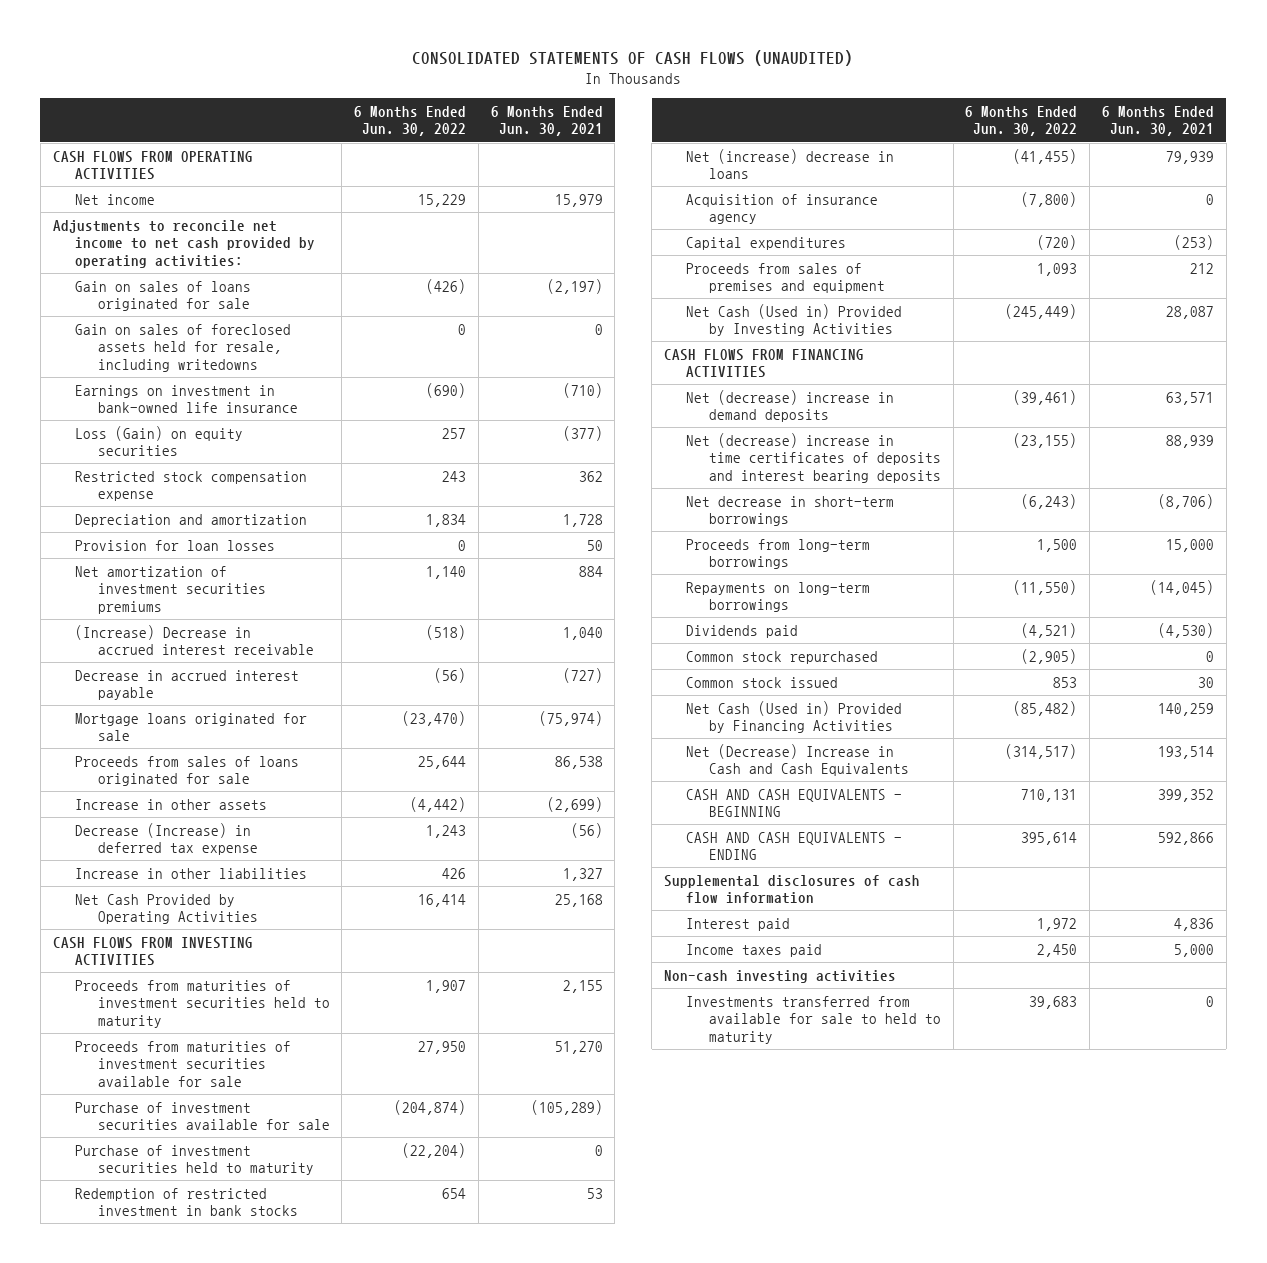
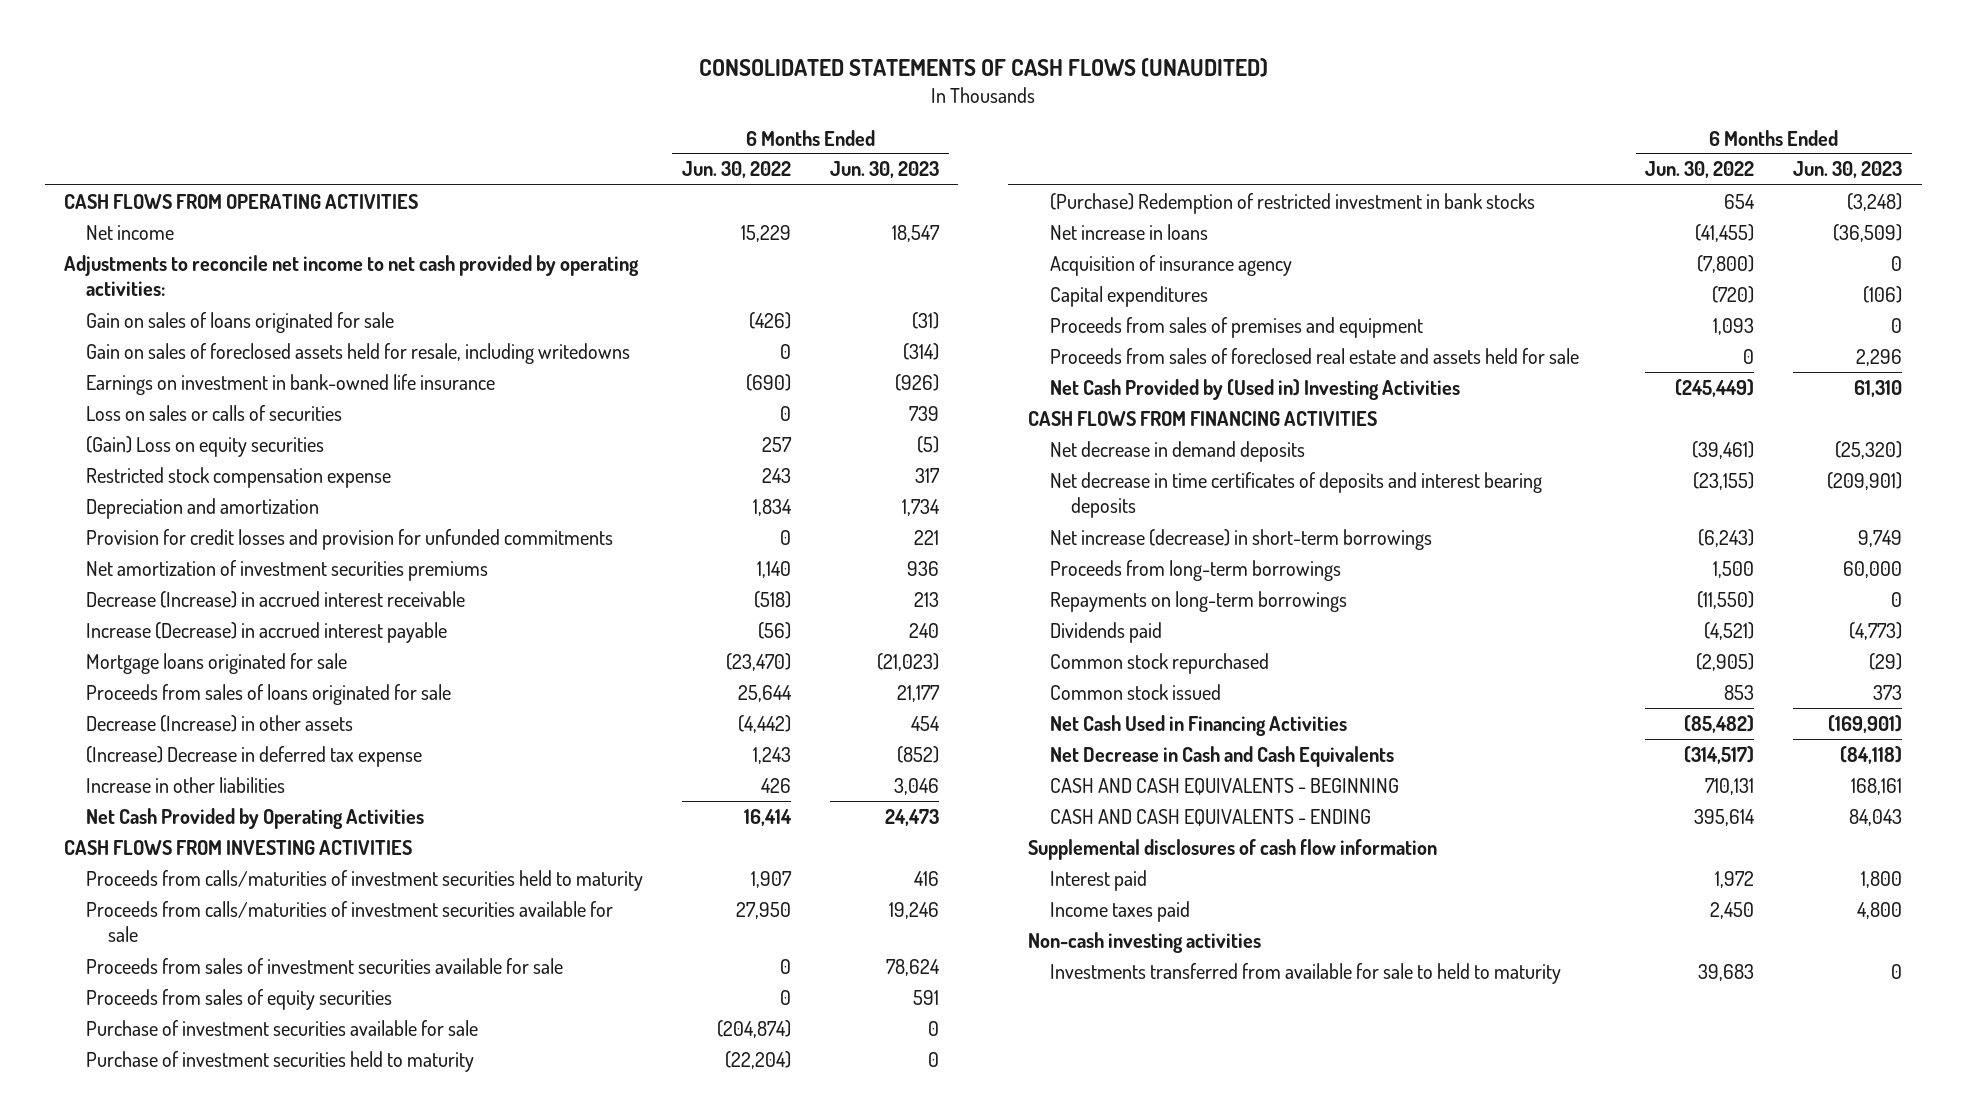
[490,105,603,137] 6 Months Ended Jun. 30, 2021 -> none
none -> [829,161,939,179] Jun. 30, 2023
none -> [86,404,343,421] Loss on sales or calls of securities
[75,425,244,457] Loss (Gain) on equity securities -> [86,435,325,457] (Gain) Loss on equity securities
[75,539,276,551] Provision for loan losses -> none
none -> [86,528,614,550] Provision for credit losses and provision for unfunded commitments
[75,624,314,656] (Increase) Decrease in accrued interest receivable -> [86,590,466,608] Decrease (Increase) in accrued interest receivable
[75,669,300,701] Decrease in accrued interest payable -> [86,621,448,643] Increase (Decrease) in accrued interest payable
[75,798,268,810] Increase in other assets -> [86,714,354,732] Decrease (Increase) in other assets
[75,822,258,856] Decrease (Increase) in deferred tax expense -> [86,745,423,767] (Increase) Decrease in deferred tax expense
[75,979,330,1028] Proceeds from maturities of investment securities held to maturity -> [86,869,644,891] Proceeds from calls/maturities of investment securities held to maturity
[75,1040,292,1087] Proceeds from maturities of investment securities available for sale -> [86,900,614,943] Proceeds from calls/maturities of investment securities available for sale
none -> [86,957,564,974] Proceeds from sales of investment securities available for sale
none -> [86,988,393,1010] Proceeds from sales of equity securities
[75,1187,298,1217] Redemption of restricted investment in bank stocks -> [1049,192,1535,214] (Purchase) Redemption of restricted investment in bank stocks
[686,148,895,180] Net (increase) decrease in loans -> [1049,223,1208,240] Net increase in loans
none -> [1049,347,1579,364] Proceeds from sales of foreclosed real estate and assets held for sale
[686,303,903,337] Net Cash (Used in) Provided by Investing Activities -> [1049,378,1460,400] Net Cash Provided by (Used in) Investing Activities
[686,389,895,423] Net (decrease) increase in demand deposits -> [1049,440,1305,462] Net decrease in demand deposits
[686,432,941,483] Net (decrease) increase in time certificates of deposits and interest bearing deposits -> [1049,471,1542,519] Net decrease in time certificates of deposits and interest bearing deposits
[686,495,895,527] Net decrease in short-term borrowings -> [1049,528,1432,550] Net increase (decrease) in short-term borrowings
[686,700,903,734] Net Cash (Used in) Provided by Financing Activities -> [1049,714,1347,736] Net Cash Used in Financing Activities
[686,743,909,777] Net (Decrease) Increase in Cash and Cash Equivalents -> [1049,745,1394,767] Net Decrease in Cash and Cash Equivalents

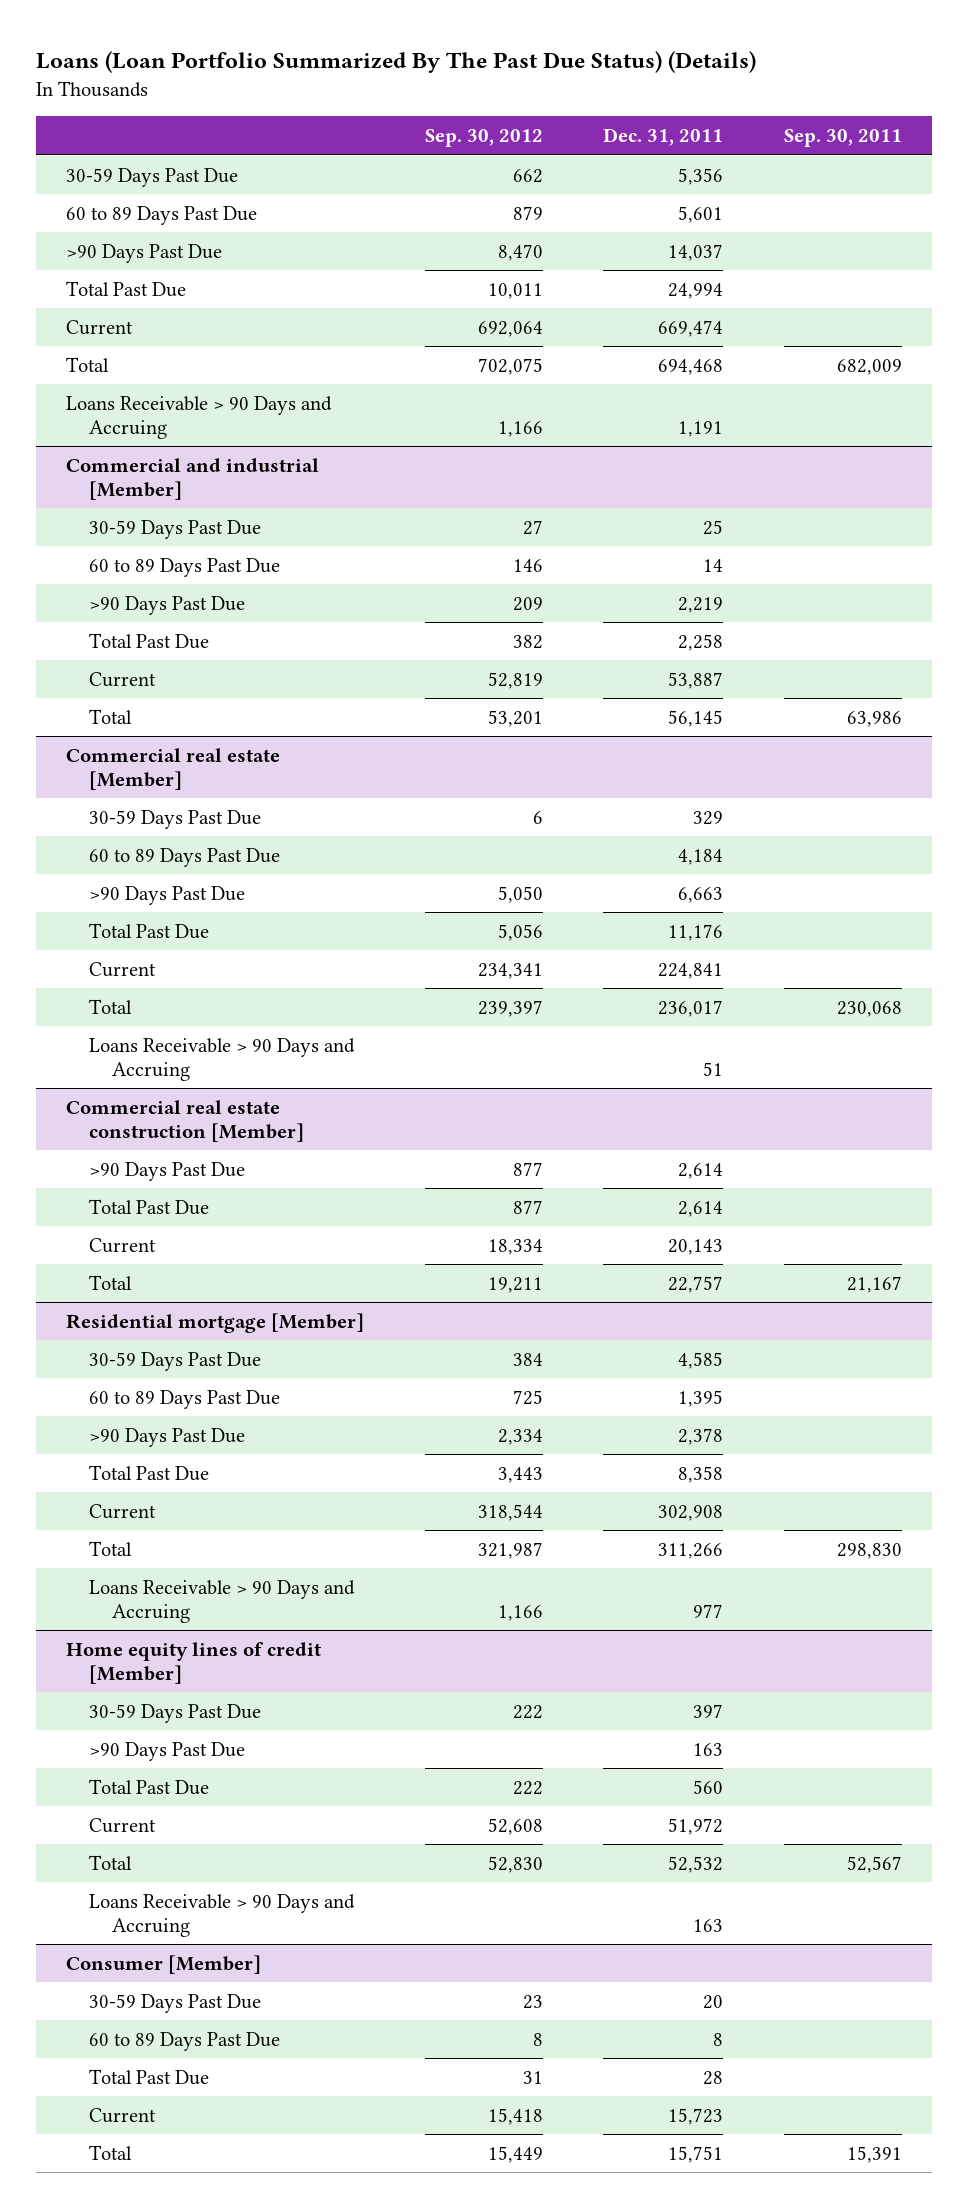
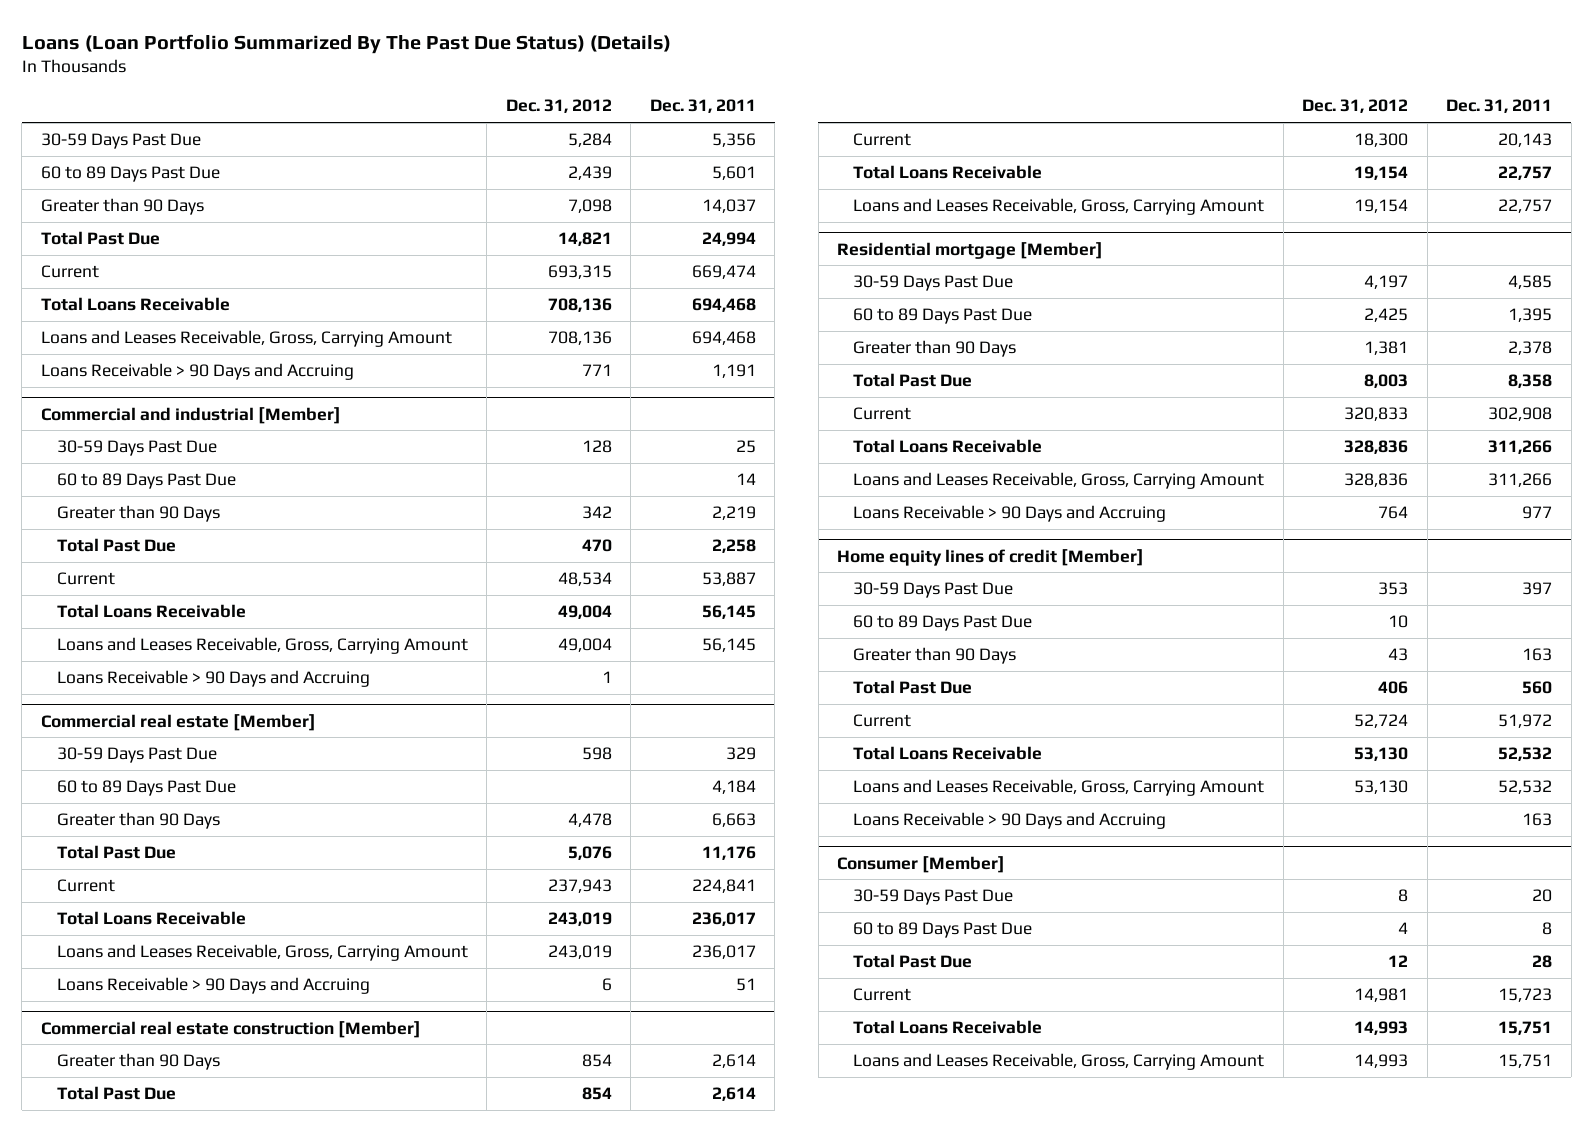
[424,129,543,148] Sep. 30, 2012 -> none
[784,129,903,148] Sep. 30, 2011 -> none
none -> [505,99,612,114] Dec. 31, 2012
[66,243,223,263] >90 Days Past Due -> [40,198,204,216] Greater than 90 Days
[66,356,110,372] Total -> [40,297,230,312] Total Loans Receivable
none -> [40,330,452,348] Loans and Leases Receivable, Gross, Carrying Amount
[88,595,245,615] >90 Days Past Due -> [56,505,220,523] Greater than 90 Days
[88,708,132,724] Total -> [56,604,246,619] Total Loans Receivable
none -> [56,637,468,655] Loans and Leases Receivable, Gross, Carrying Amount
none -> [56,670,370,688] Loans Receivable > 90 Days and Accruing
[88,885,245,905] >90 Days Past Due -> [56,812,220,830] Greater than 90 Days
[88,998,132,1014] Total -> [56,911,246,926] Total Loans Receivable
none -> [56,944,468,962] Loans and Leases Receivable, Gross, Carrying Amount
[88,1161,245,1181] >90 Days Past Due -> [56,1053,220,1071] Greater than 90 Days
[88,1274,132,1290] Total -> [853,165,1043,180] Total Loans Receivable
none -> [853,198,1265,216] Loans and Leases Receivable, Gross, Carrying Amount
[88,1427,245,1447] >90 Days Past Due -> [853,340,1017,358] Greater than 90 Days
[88,1540,132,1556] Total -> [853,439,1043,454] Total Loans Receivable
none -> [853,472,1265,490] Loans and Leases Receivable, Gross, Carrying Amount
none -> [853,615,1033,632] 60 to 89 Days Past Due
[88,1741,245,1761] >90 Days Past Due -> [853,647,1017,665] Greater than 90 Days
[88,1854,132,1870] Total -> [853,746,1043,761] Total Loans Receivable
none -> [853,779,1265,797] Loans and Leases Receivable, Gross, Carrying Amount
[88,2144,132,2160] Total -> [853,1020,1043,1035] Total Loans Receivable
none -> [853,1053,1265,1071] Loans and Leases Receivable, Gross, Carrying Amount

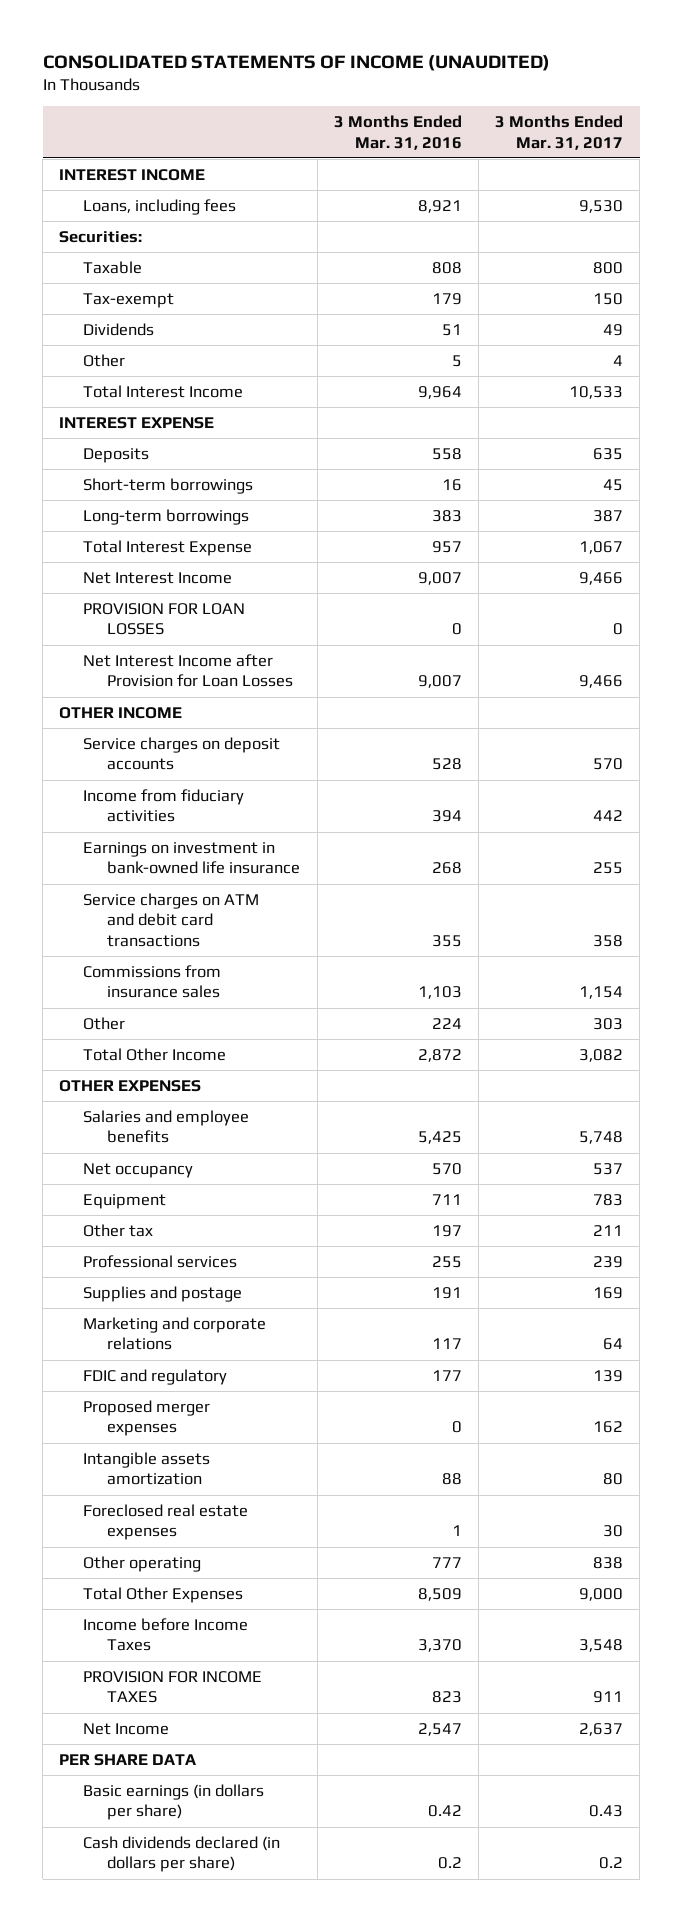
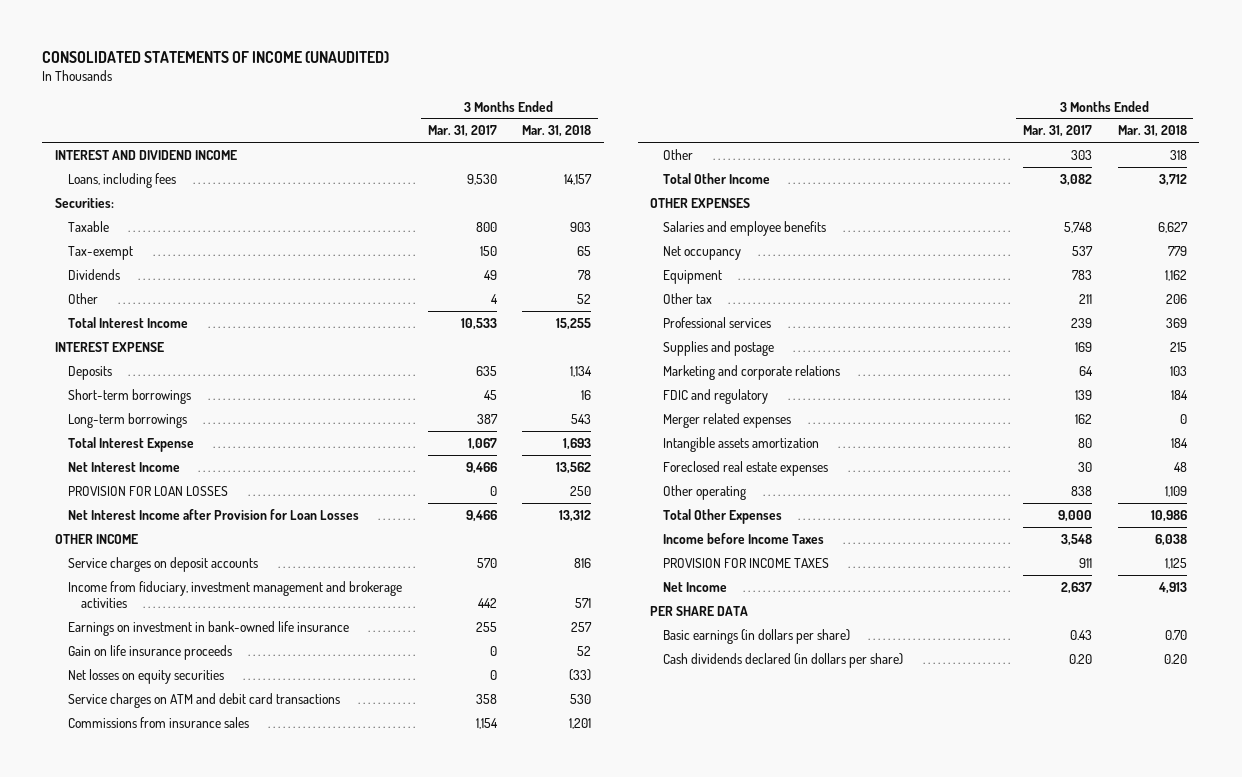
[333,115,462,150] 3 Months Ended Mar. 31, 2016 -> none
none -> [522,125,592,138] Mar. 31, 2018
[59,168,206,181] INTEREST INCOME -> [55,149,238,160] INTEREST AND DIVIDEND INCOME
[83,788,245,823] Income from fiduciary activities -> [67,580,402,608] Income from fiduciary, investment management and brokerage activities
none -> [67,644,232,660] Gain on life insurance proceeds
none -> [67,668,224,684] Net losses on equity securities
[83,1399,211,1437] Proposed merger expenses -> [663,412,792,428] Merger related expenses
[599,1857,624,1870] 0.2 -> [1068,653,1092,664] 0.20

